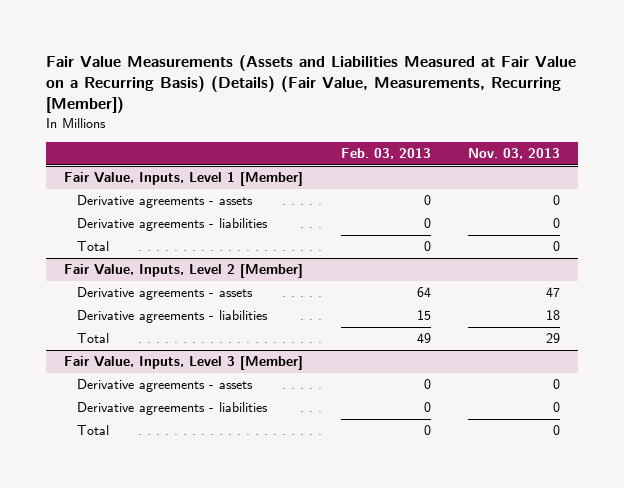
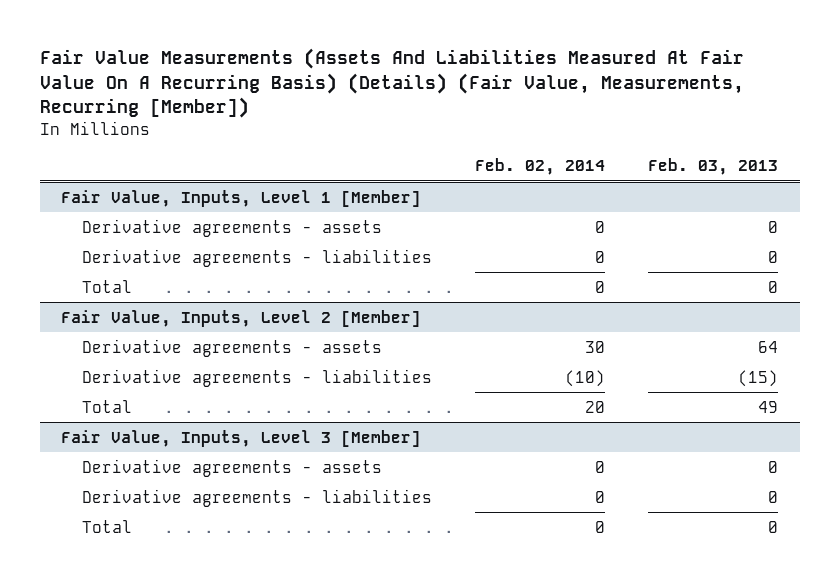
[45,55,576,114] Fair Value Measurements (Assets and Liabilities Measured at Fair Value on a Recurring Basis) (Details) (Fair Value, Measurements, Recurring [Member]) -> [39,48,744,119] Fair Value Measurements (Assets And Liabilities Measured At Fair Value On A Recurring Basis) (Details) (Fair Value, Measurements, Recurring [Member])
[467,147,560,159] Nov. 03, 2013 -> none
none -> [475,157,606,175] Feb. 02, 2014
[416,310,431,321] 15 -> [738,369,779,387] (15)

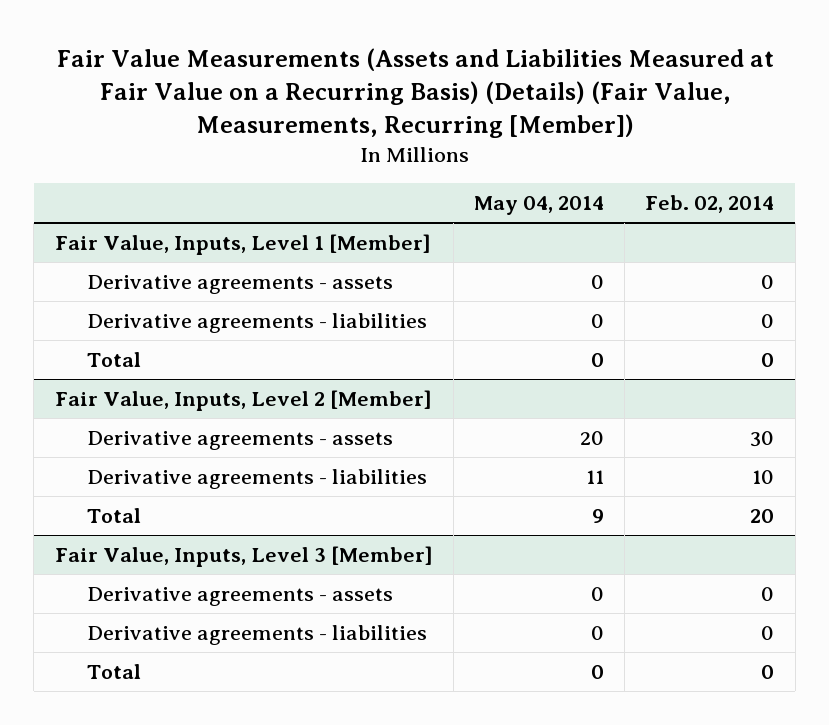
[39,48,744,119] Fair Value Measurements (Assets And Liabilities Measured At Fair Value On A Recurring Basis) (Details) (Fair Value, Measurements, Recurring [Member]) -> [56,47,774,139] Fair Value Measurements (Assets and Liabilities Measured at Fair Value on a Recurring Basis) (Details) (Fair Value, Measurements, Recurring [Member])
[648,157,779,175] Feb. 03, 2013 -> none
none -> [474,195,605,215] May 04, 2014
[565,369,606,387] (10) -> [752,469,775,484] 10

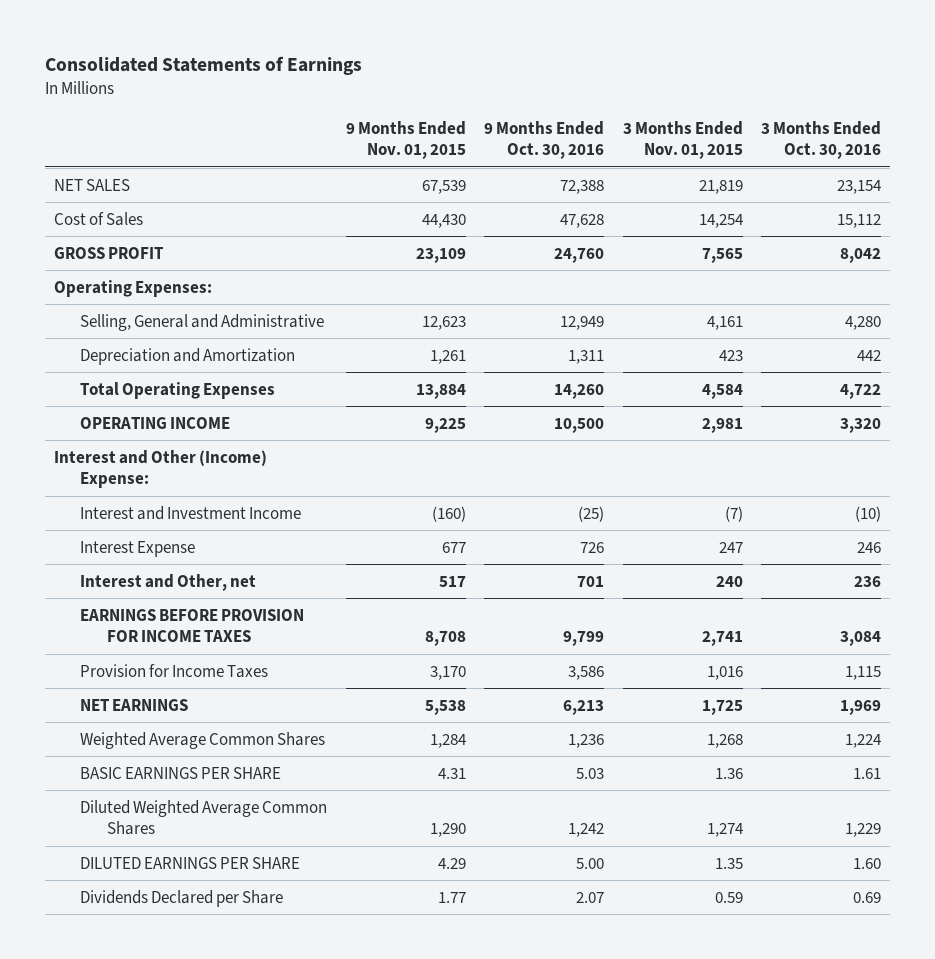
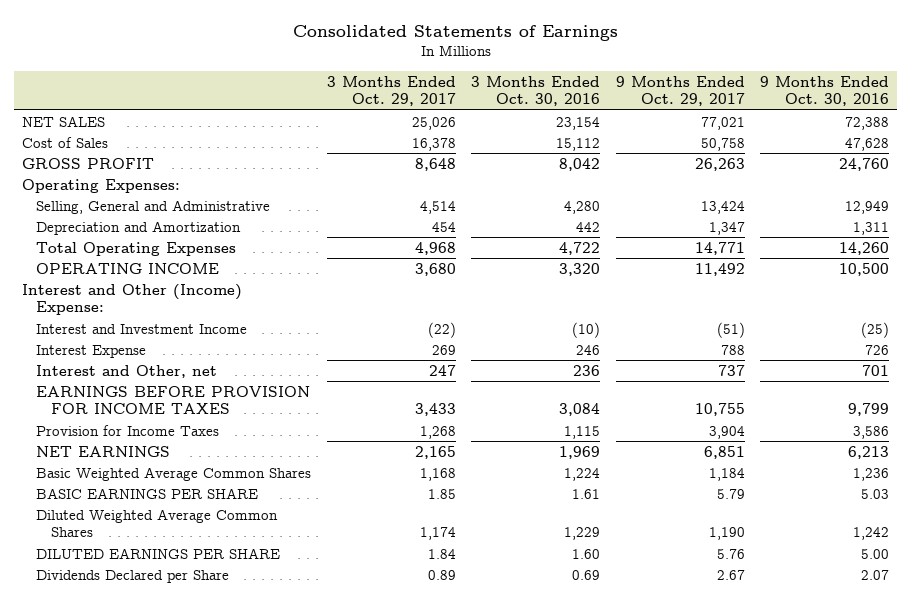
[345,120,466,160] 9 Months Ended Nov. 01, 2015 -> none
[622,120,743,160] 3 Months Ended Nov. 01, 2015 -> none
none -> [326,75,456,106] 3 Months Ended Oct. 29, 2017
none -> [615,75,745,106] 9 Months Ended Oct. 29, 2017
[80,731,326,749] Weighted Average Common Shares -> [36,466,312,481] Basic Weighted Average Common Shares

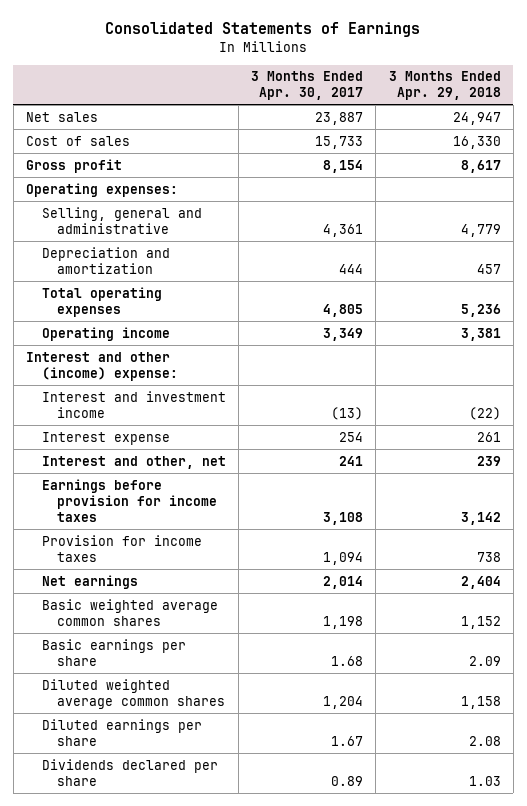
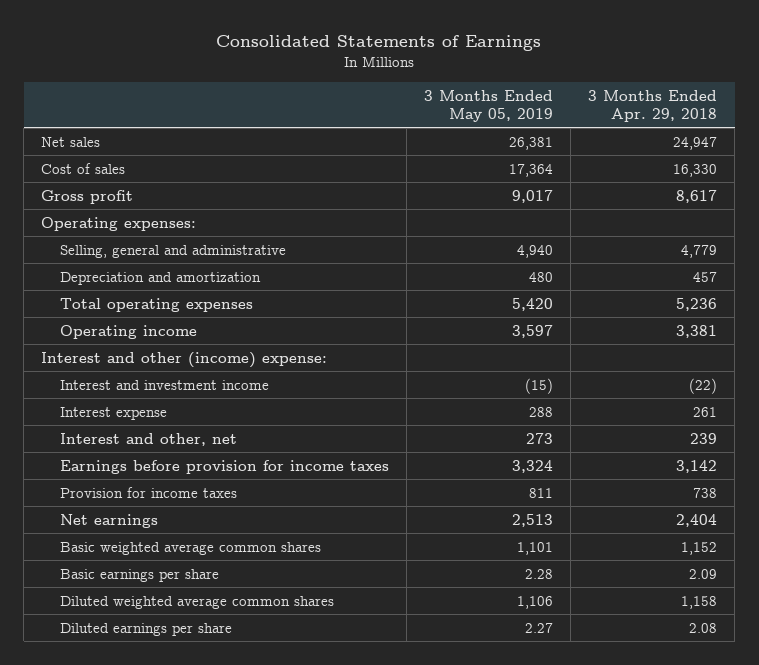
[251,71,364,101] 3 Months Ended Apr. 30, 2017 -> none
none -> [423,89,553,123] 3 Months Ended May 05, 2019
[41,758,218,786] Dividends declared per share -> none

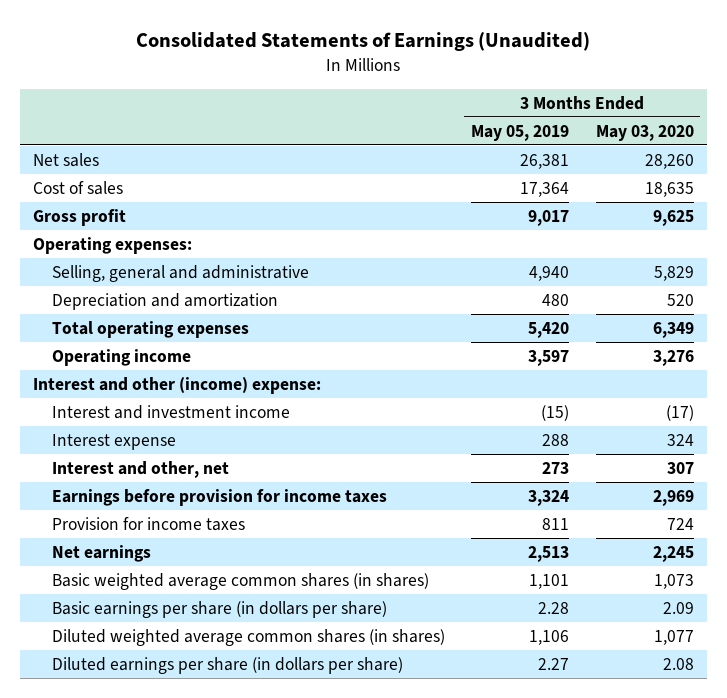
[216,35,542,52] Consolidated Statements of Earnings -> [136,32,591,52] Consolidated Statements of Earnings (Unaudited)
[588,89,718,123] 3 Months Ended Apr. 29, 2018 -> none
none -> [595,124,694,141] May 03, 2020
[59,541,321,555] Basic weighted average common shares -> [51,572,429,590] Basic weighted average common shares (in shares)
[59,568,219,582] Basic earnings per share -> [51,600,387,618] Basic earnings per share (in dollars per share)
[59,595,334,609] Diluted weighted average common shares -> [51,628,445,646] Diluted weighted average common shares (in shares)
[59,622,232,636] Diluted earnings per share -> [51,656,403,674] Diluted earnings per share (in dollars per share)

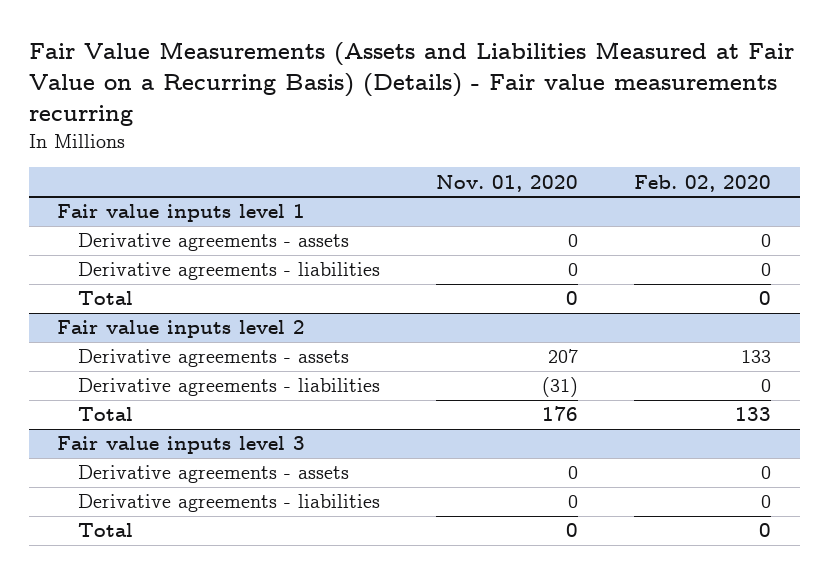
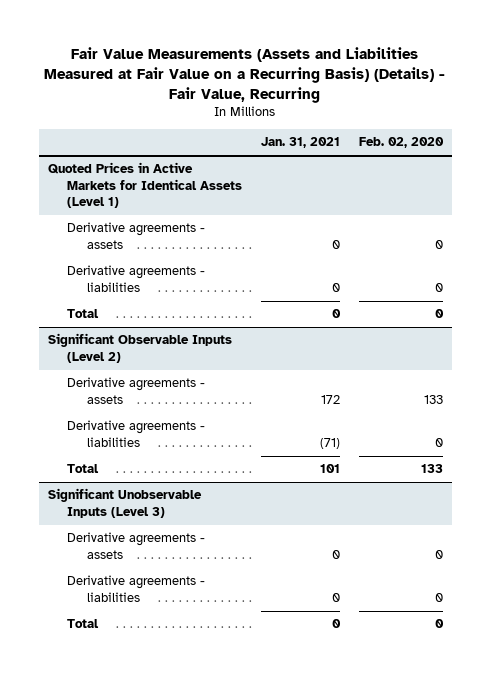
[28,42,794,126] Fair Value Measurements (Assets and Liabilities Measured at Fair Value on a Recurring Basis) (Details) - Fair value measurements recurring -> [44,46,446,103] Fair Value Measurements (Assets and Liabilities Measured at Fair Value on a Recurring Basis) (Details) - Fair Value, Recurring
[436,174,579,192] Nov. 01, 2020 -> none
none -> [260,137,340,149] Jan. 31, 2021
[56,204,305,223] Fair value inputs level 1 -> [48,162,243,209] Quoted Prices in Active Markets for Identical Assets (Level 1)
[56,320,305,339] Fair value inputs level 2 -> [48,333,233,363] Significant Observable Inputs (Level 2)
[56,436,305,455] Fair value inputs level 3 -> [48,488,203,518] Significant Unobservable Inputs (Level 3)

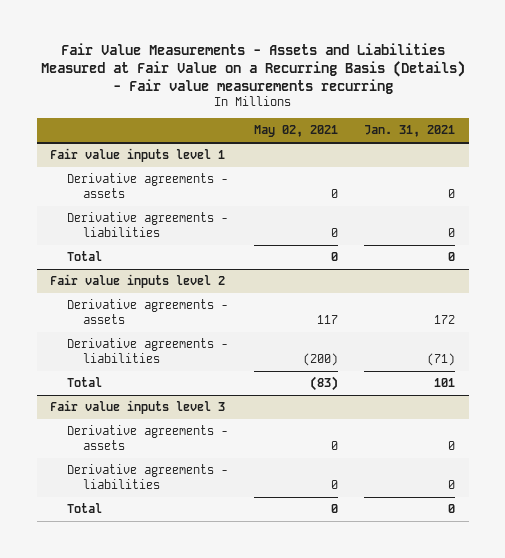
[44,46,446,103] Fair Value Measurements (Assets and Liabilities Measured at Fair Value on a Recurring Basis) (Details) - Fair Value, Recurring -> [40,42,465,94] Fair Value Measurements - Assets and Liabilities Measured at Fair Value on a Recurring Basis (Details) - Fair value measurements recurring
[358,137,444,149] Feb. 02, 2020 -> none
none -> [254,125,339,138] May 02, 2021
[48,162,243,209] Quoted Prices in Active Markets for Identical Assets (Level 1) -> [49,148,225,163] Fair value inputs level 1
[48,333,233,363] Significant Observable Inputs (Level 2) -> [49,274,225,289] Fair value inputs level 2
[48,488,203,518] Significant Unobservable Inputs (Level 3) -> [49,400,225,415] Fair value inputs level 3

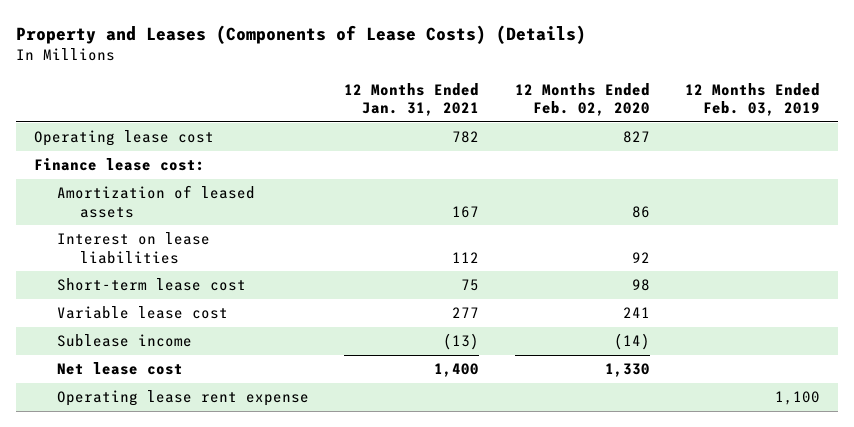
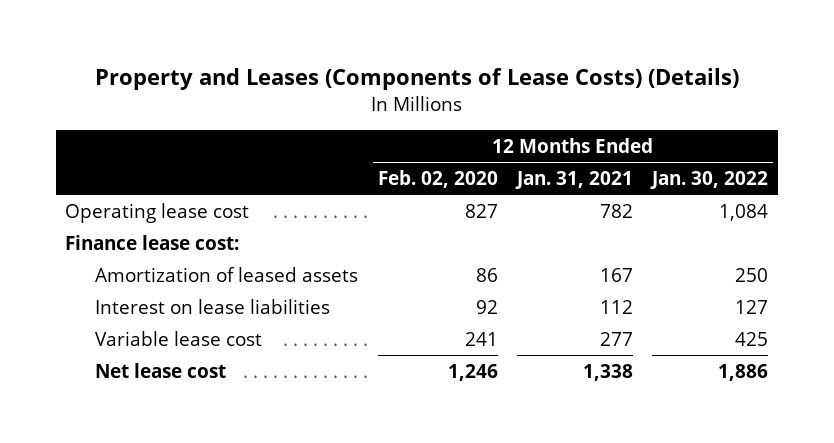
[685,82,821,117] 12 Months Ended Feb. 03, 2019 -> none
none -> [650,170,769,189] Jan. 30, 2022
[56,278,246,292] Short-term lease cost -> none
[56,334,192,348] Sublease income -> none
[56,390,309,407] Operating lease rent expense -> none
[434,363,480,378] 1,400 -> [582,363,633,381] 1,338
[604,363,650,378] 1,330 -> [447,363,498,381] 1,246

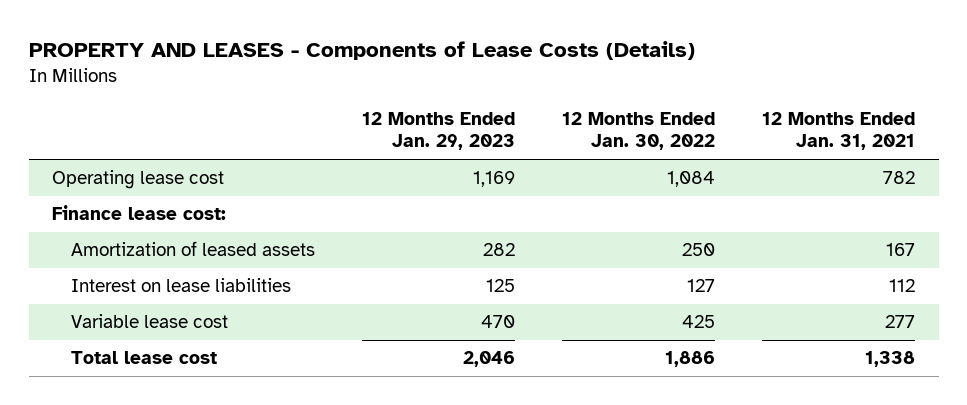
[94,68,739,91] Property and Leases (Components of Lease Costs) (Details) -> [28,41,695,61] PROPERTY AND LEASES - Components of Lease Costs (Details)
[377,169,498,188] Feb. 02, 2020 -> none
none -> [362,112,516,151] 12 Months Ended Jan. 29, 2023
[95,362,227,378] Net lease cost -> [71,351,218,365] Total lease cost

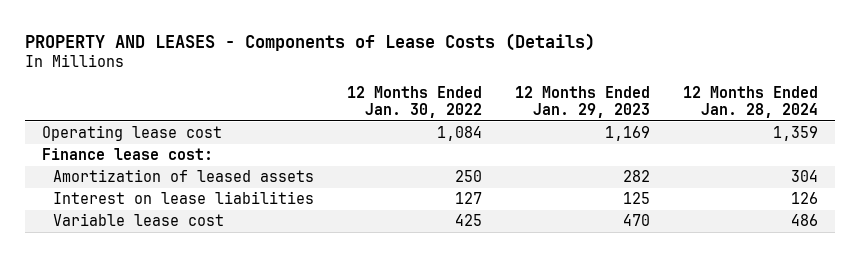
[762,112,916,151] 12 Months Ended Jan. 31, 2021 -> none
none -> [683,85,819,118] 12 Months Ended Jan. 28, 2024
[71,351,218,365] Total lease cost -> none

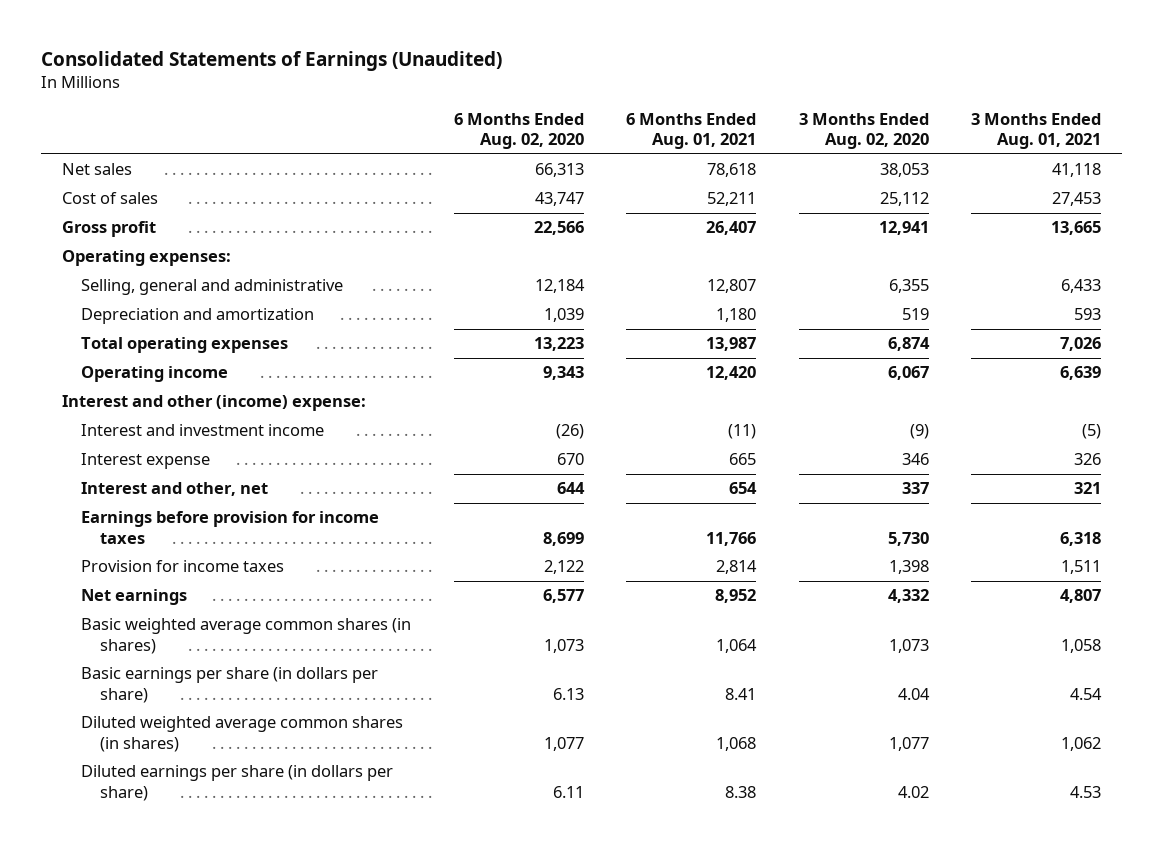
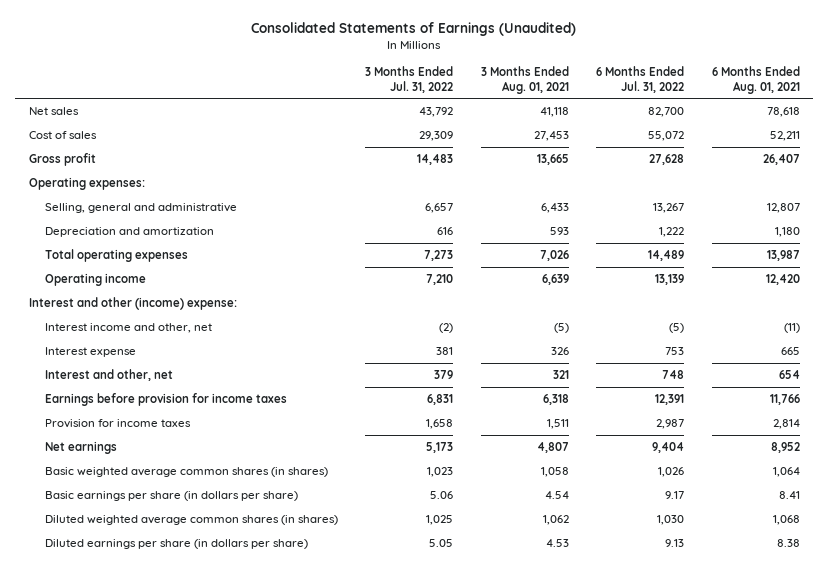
[453,112,584,150] 6 Months Ended Aug. 02, 2020 -> none
[798,112,929,150] 3 Months Ended Aug. 02, 2020 -> none
none -> [365,66,454,93] 3 Months Ended Jul. 31, 2022
none -> [596,66,685,93] 6 Months Ended Jul. 31, 2022
[81,424,325,437] Interest and investment income -> [44,322,212,333] Interest income and other, net

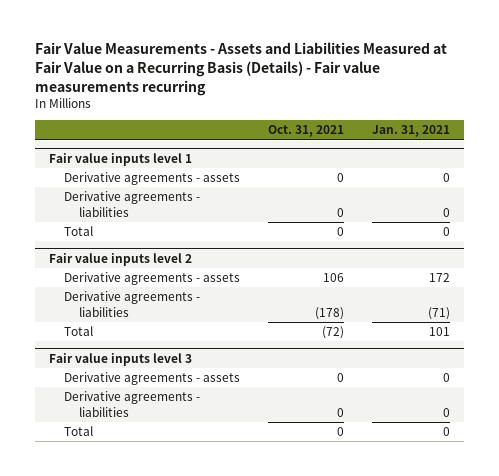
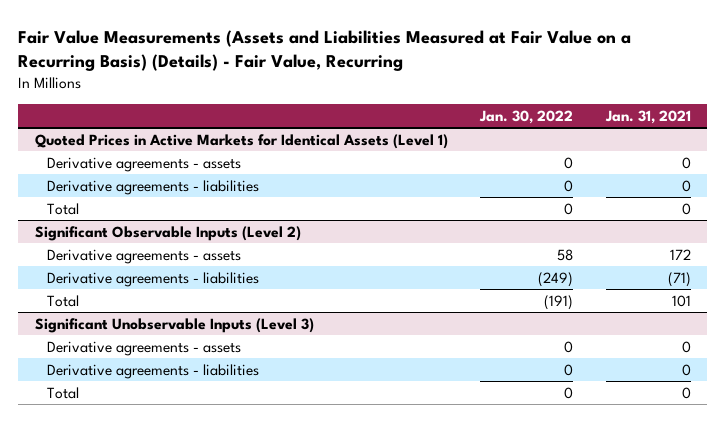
[35,41,448,96] Fair Value Measurements - Assets and Liabilities Measured at Fair Value on a Recurring Basis (Details) - Fair value measurements recurring -> [18,29,632,71] Fair Value Measurements (Assets and Liabilities Measured at Fair Value on a Recurring Basis) (Details) - Fair Value, Recurring
[267,125,344,138] Oct. 31, 2021 -> none
none -> [479,109,574,124] Jan. 30, 2022
[48,153,192,167] Fair value inputs level 1 -> [34,133,448,149] Quoted Prices in Active Markets for Identical Assets (Level 1)
[48,253,192,267] Fair value inputs level 2 -> [34,225,301,241] Significant Observable Inputs (Level 2)
[48,353,192,367] Fair value inputs level 3 -> [34,317,314,333] Significant Unobservable Inputs (Level 3)

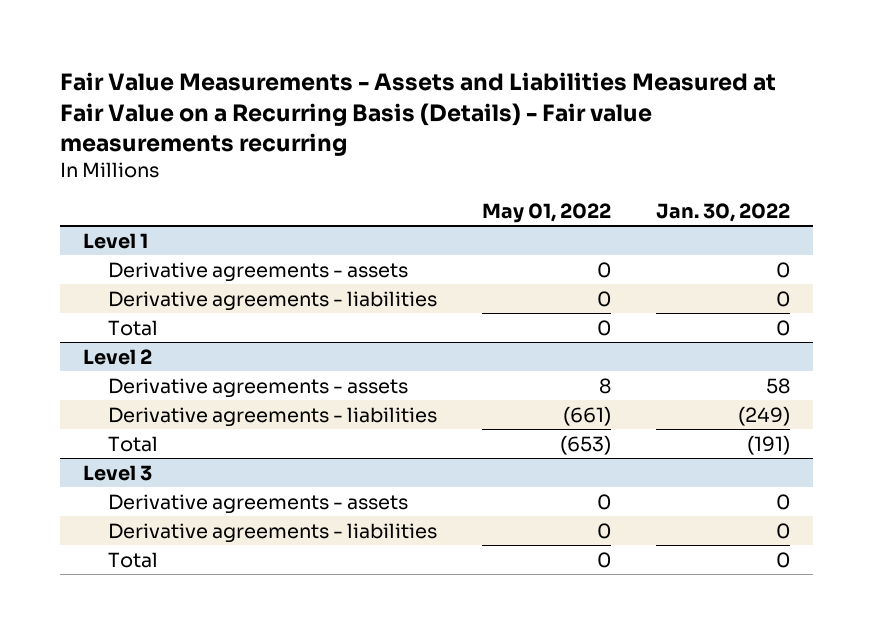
[18,29,632,71] Fair Value Measurements (Assets and Liabilities Measured at Fair Value on a Recurring Basis) (Details) - Fair Value, Recurring -> [60,72,777,156] Fair Value Measurements - Assets and Liabilities Measured at Fair Value on a Recurring Basis (Details) - Fair value measurements recurring
[604,109,691,124] Jan. 31, 2021 -> none
none -> [482,202,612,223] May 01, 2022
[34,133,448,149] Quoted Prices in Active Markets for Identical Assets (Level 1) -> [83,232,149,249] Level 1
[34,225,301,241] Significant Observable Inputs (Level 2) -> [83,348,153,365] Level 2
[34,317,314,333] Significant Unobservable Inputs (Level 3) -> [83,464,153,481] Level 3

